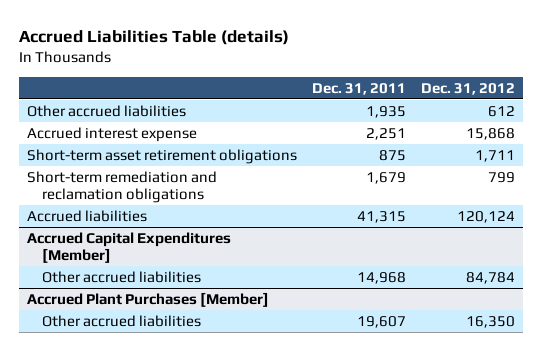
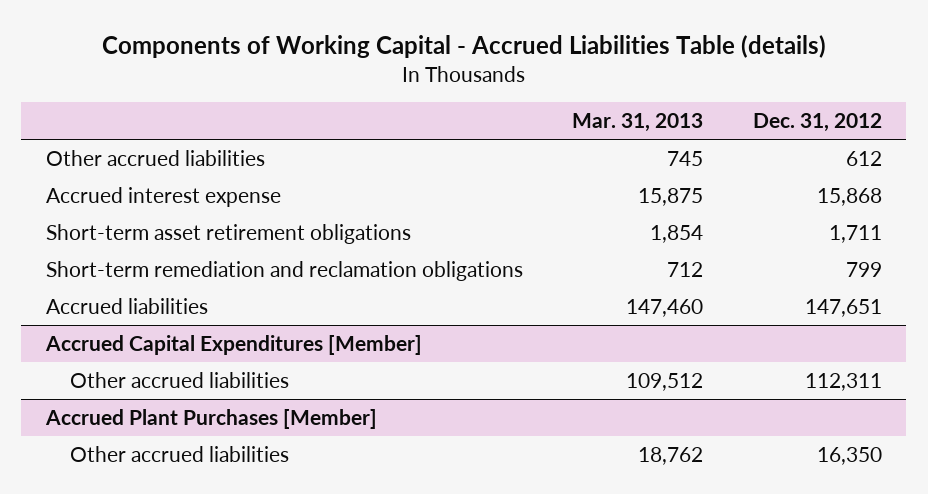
[19,30,290,46] Accrued Liabilities Table (details) -> [101,34,826,58] Components of Working Capital - Accrued Liabilities Table (details)
[312,82,407,95] Dec. 31, 2011 -> none
none -> [572,113,704,133] Mar. 31, 2013
[457,210,516,223] 120,124 -> [804,299,882,318] 147,651
[466,271,516,284] 84,784 -> [804,373,882,392] 112,311

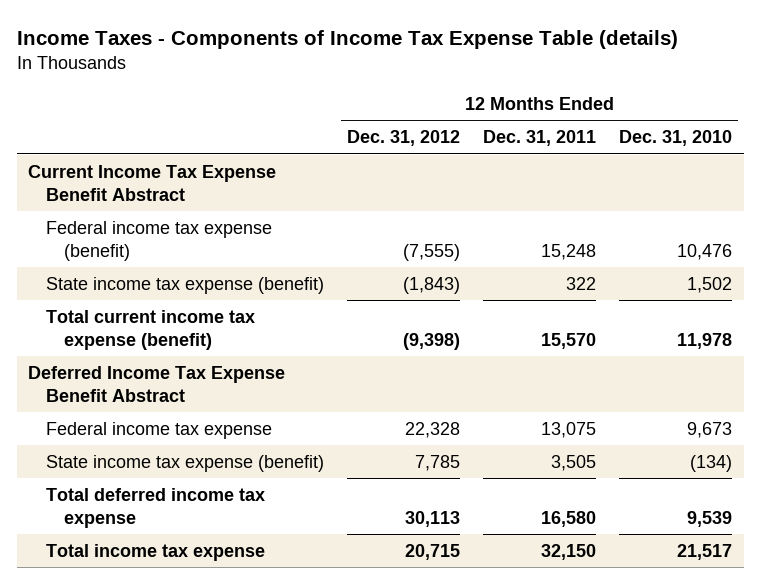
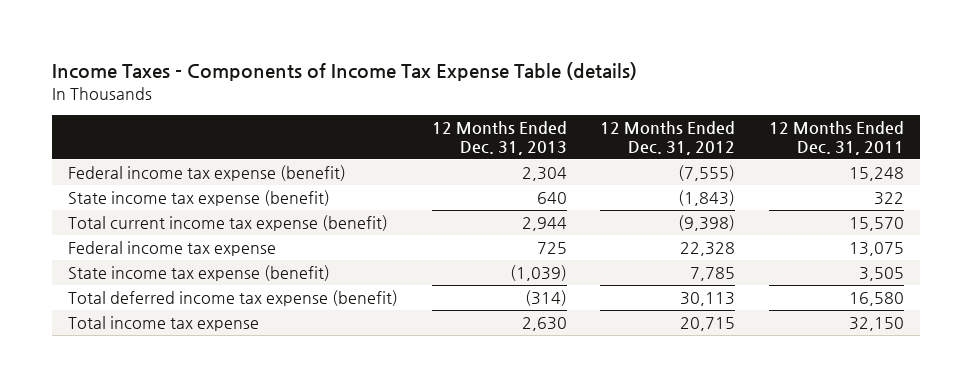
[619,130,733,147] Dec. 31, 2010 -> none
none -> [431,120,567,156] 12 Months Ended Dec. 31, 2013
[28,164,277,201] Current Income Tax Expense Benefit Abstract -> none
[28,365,286,402] Deferred Income Tax Expense Benefit Abstract -> none
[46,487,266,528] Total deferred income tax expense -> [68,289,399,306] Total deferred income tax expense (benefit)

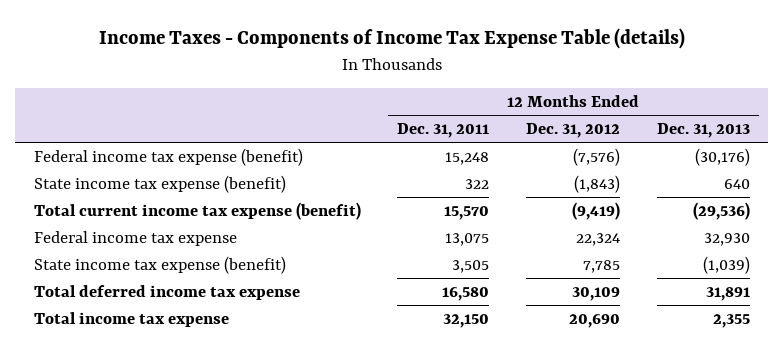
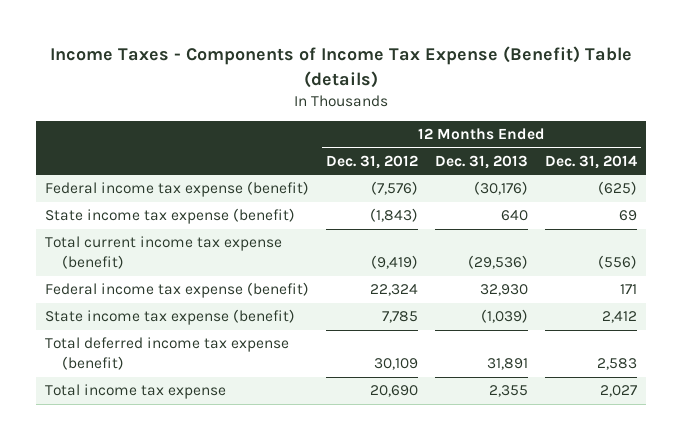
[98,28,685,50] Income Taxes - Components of Income Tax Expense Table (details) -> [49,46,632,88] Income Taxes - Components of Income Tax Expense (Benefit) Table (details)
[397,123,490,139] Dec. 31, 2011 -> none
none -> [545,154,638,169] Dec. 31, 2014
[33,230,237,246] Federal income tax expense -> [44,282,309,299] Federal income tax expense (benefit)
[33,284,300,300] Total deferred income tax expense -> [44,337,289,371] Total deferred income tax expense (benefit)

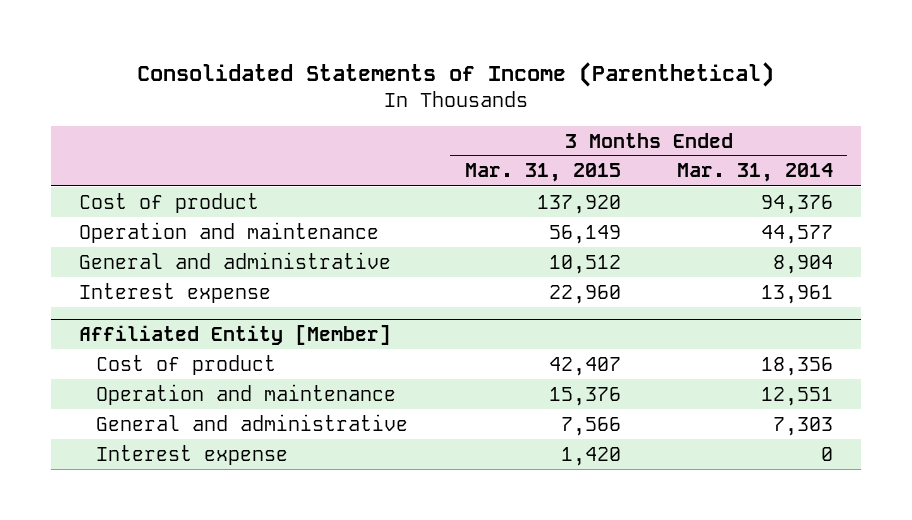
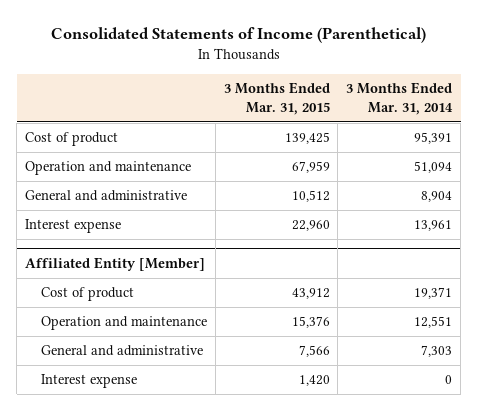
[536,194,621,214] 137,920 -> [284,132,330,145] 139,425
[760,194,833,214] 94,376 -> [414,132,453,145] 95,391
[548,224,621,244] 56,149 -> [291,161,330,174] 67,959
[760,224,833,244] 44,577 -> [414,161,453,174] 51,094
[548,356,621,376] 42,407 -> [291,288,330,300] 43,912
[760,356,833,376] 18,356 -> [414,287,453,300] 19,371

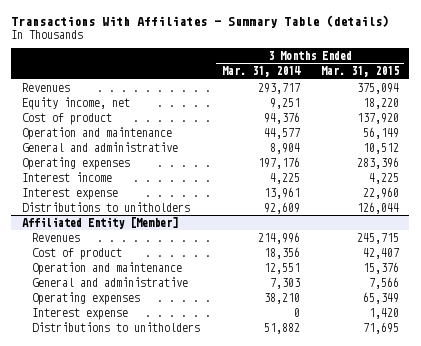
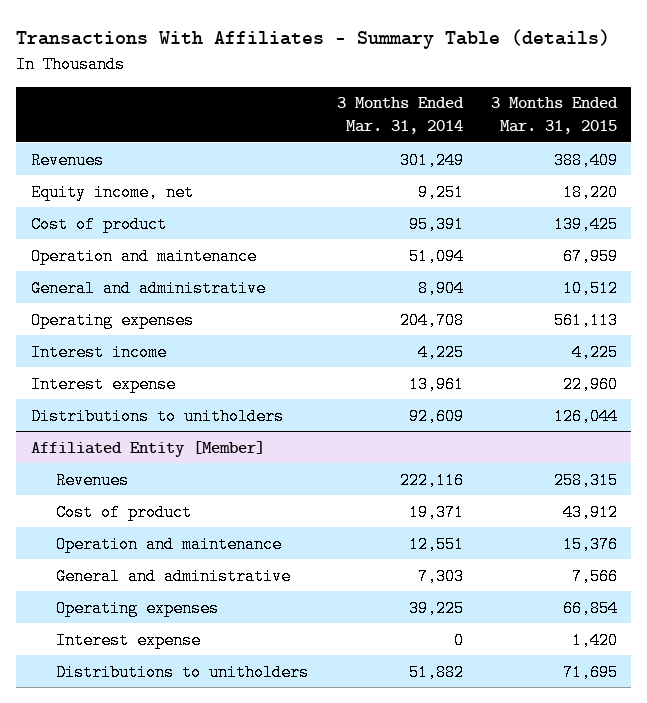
[257,82,300,94] 293,717 -> [399,151,464,169] 301,249
[356,82,399,94] 375,094 -> [553,151,618,169] 388,409
[263,111,300,124] 94,376 -> [408,215,464,233] 95,391
[356,112,399,124] 137,920 -> [553,215,618,233] 139,425
[263,127,300,139] 44,577 -> [408,247,464,265] 51,094
[362,126,399,139] 56,149 -> [562,247,618,265] 67,959
[257,156,300,169] 197,176 -> [399,311,464,329] 204,708
[356,156,399,169] 283,396 -> [553,311,618,329] 561,113
[257,231,300,244] 214,996 -> [399,471,464,489] 222,116
[356,232,399,244] 245,715 -> [553,471,618,489] 258,315
[263,246,300,259] 18,356 -> [408,503,464,521] 19,371
[362,247,399,259] 42,407 -> [562,503,618,521] 43,912
[263,292,300,304] 38,210 -> [408,599,464,617] 39,225
[362,291,399,304] 65,349 -> [562,599,618,617] 66,854

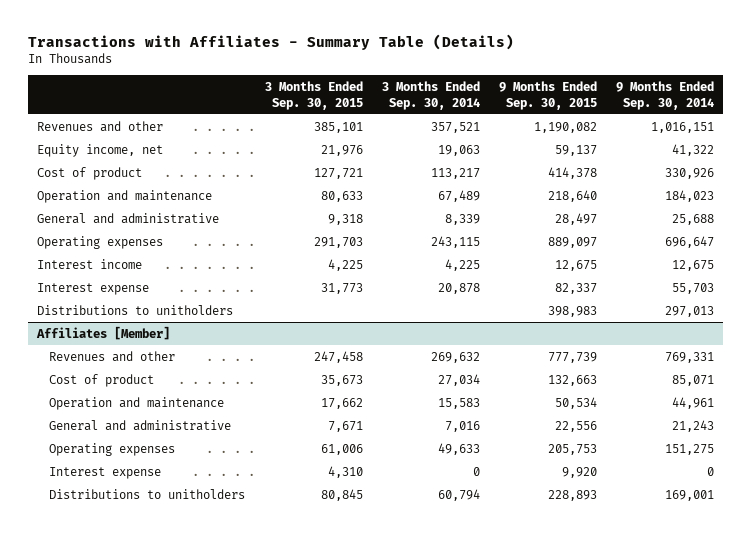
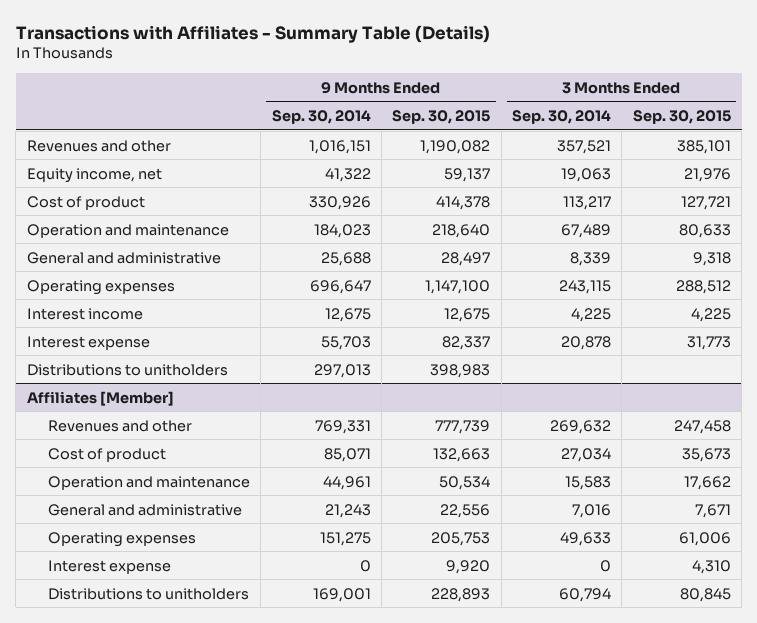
[313,236,363,248] 291,703 -> [675,279,731,294] 288,512
[547,236,597,248] 889,097 -> [425,279,491,294] 1,147,100

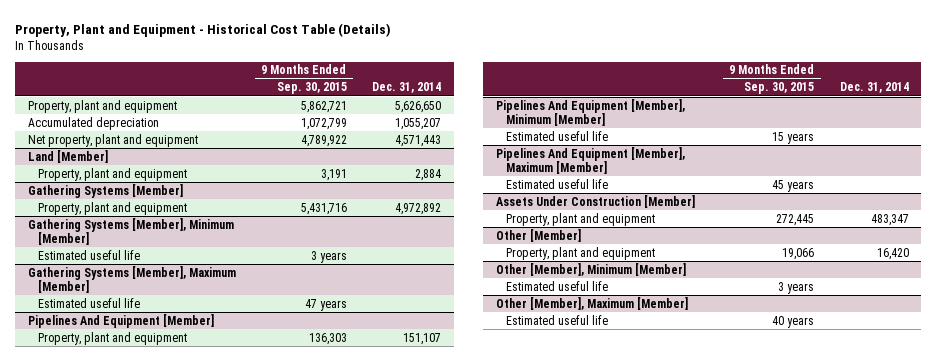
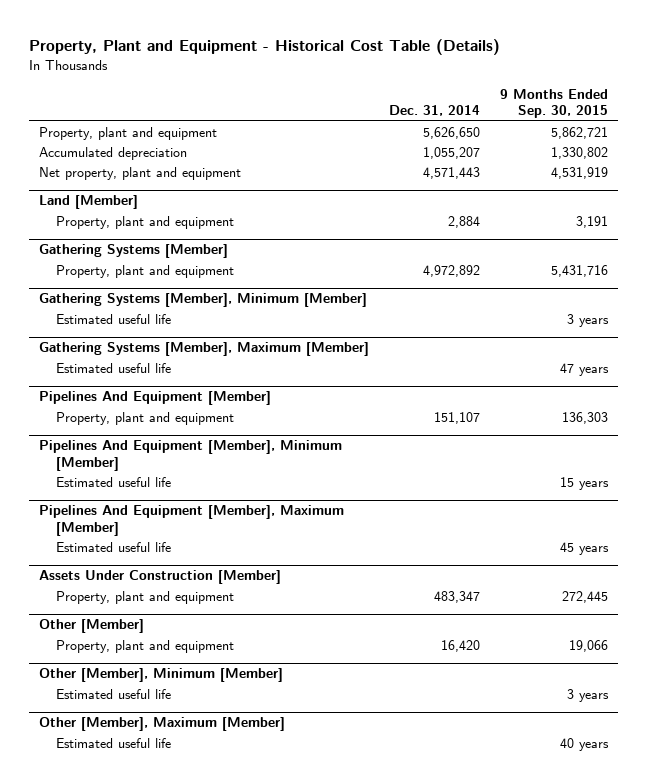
[300,117,347,130] 1,072,799 -> [550,147,608,160] 1,330,802
[300,134,347,147] 4,789,922 -> [550,167,608,180] 4,531,919

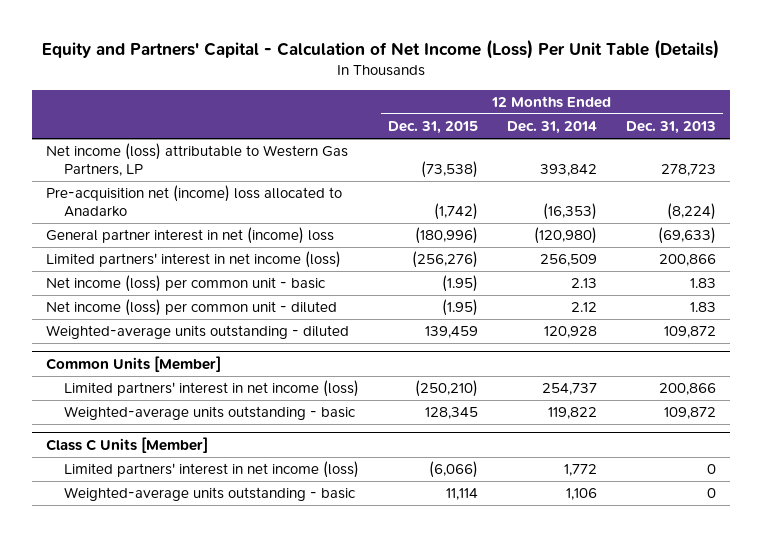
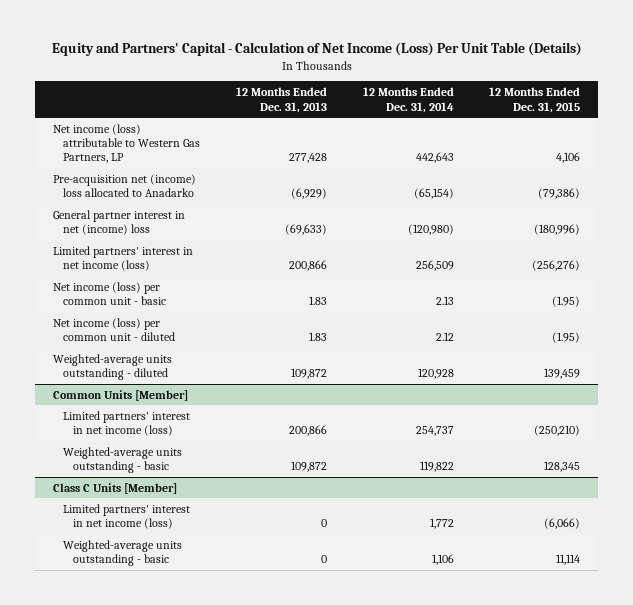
[421,160,479,178] (73,538) -> [556,152,581,164] 4,106
[540,163,598,176] 393,842 -> [415,152,454,164] 442,643
[660,163,716,176] 278,723 -> [288,153,327,164] 277,428
[434,202,479,220] (1,742) -> [538,188,581,200] (79,386)
[543,202,598,220] (16,353) -> [413,188,454,200] (65,154)
[666,202,716,220] (8,224) -> [290,188,327,200] (6,929)

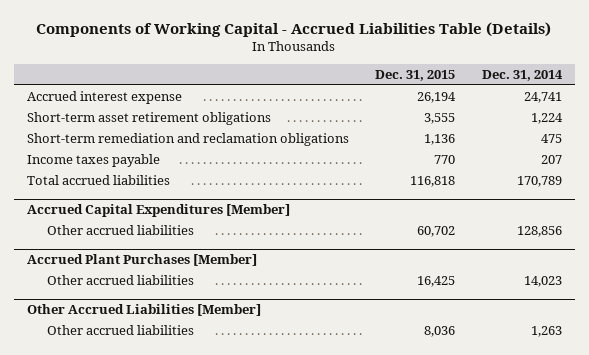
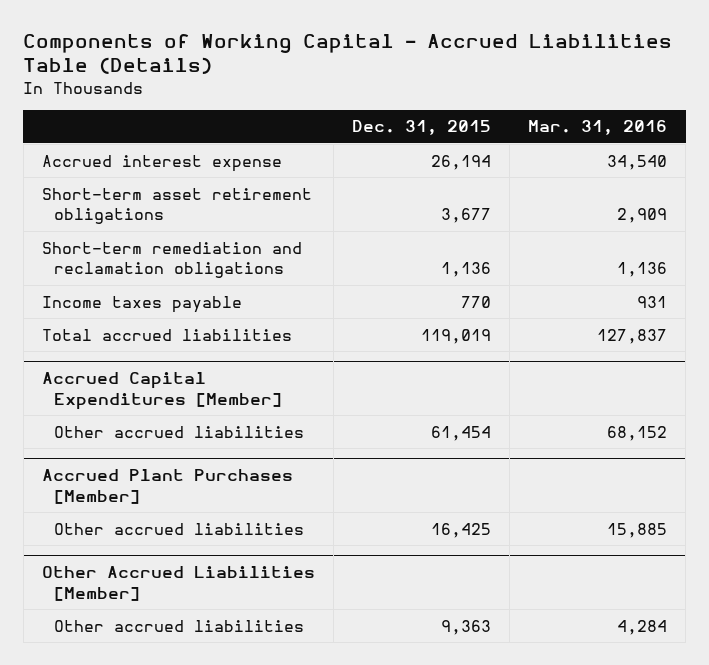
[481,70,563,82] Dec. 31, 2014 -> none
none -> [528,120,668,136] Mar. 31, 2016
[424,112,456,124] 3,555 -> [440,208,491,224] 3,677
[410,175,456,187] 116,818 -> [420,328,491,344] 119,019
[417,225,456,237] 60,702 -> [430,425,491,441] 61,454
[424,325,456,337] 8,036 -> [440,619,491,635] 9,363

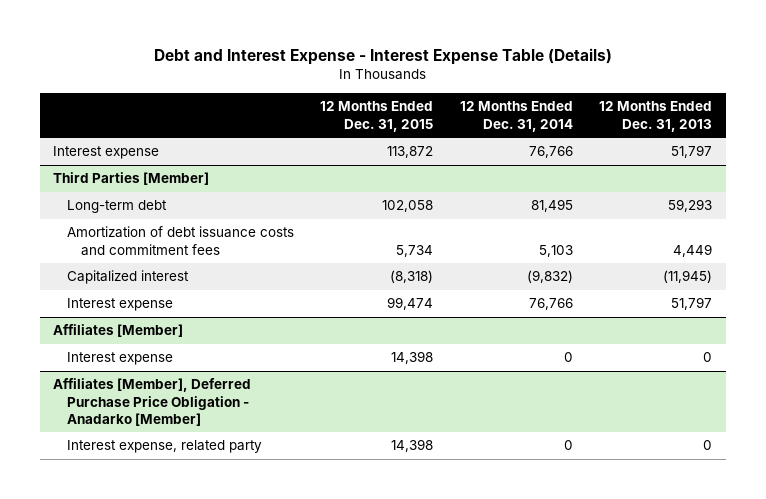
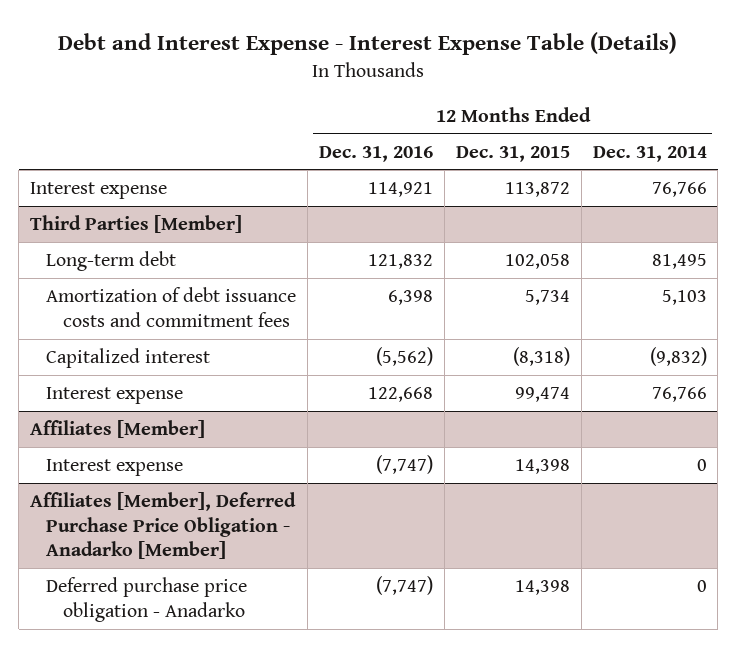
[599,101,713,132] 12 Months Ended Dec. 31, 2013 -> none
none -> [319,145,434,162] Dec. 31, 2016
[67,440,263,454] Interest expense, related party -> [46,577,248,622] Deferred purchase price obligation - Anadarko

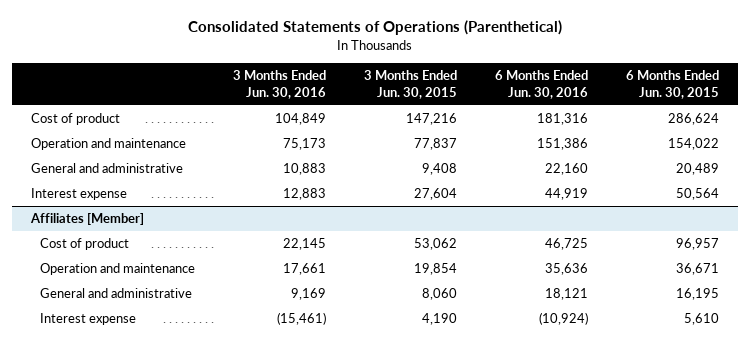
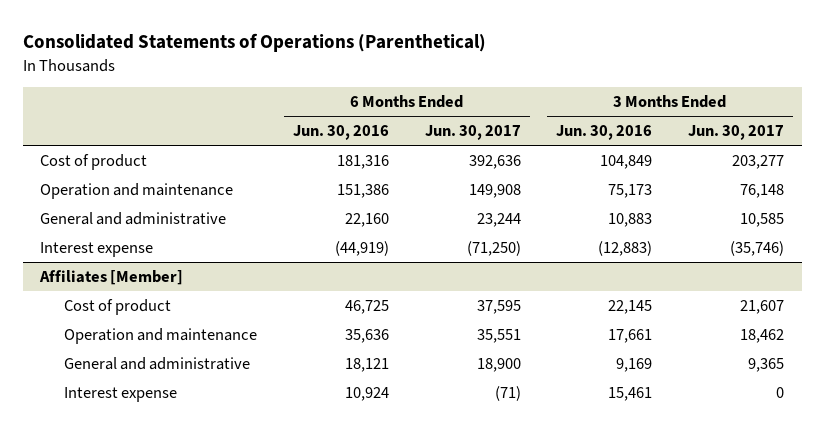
[364,70,458,100] 3 Months Ended Jun. 30, 2015 -> none
[625,70,719,100] 6 Months Ended Jun. 30, 2015 -> none
none -> [424,125,521,141] Jun. 30, 2017
none -> [688,125,785,141] Jun. 30, 2017
[283,188,327,201] 12,883 -> [598,240,653,256] (12,883)
[544,188,588,201] 44,919 -> [334,240,389,256] (44,919)
[277,312,327,326] (15,461) -> [608,386,653,401] 15,461
[538,312,588,326] (10,924) -> [344,386,389,401] 10,924

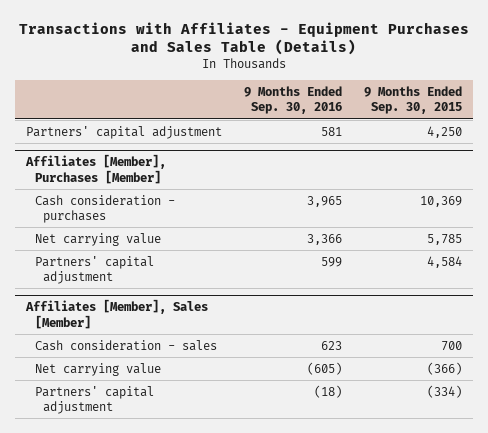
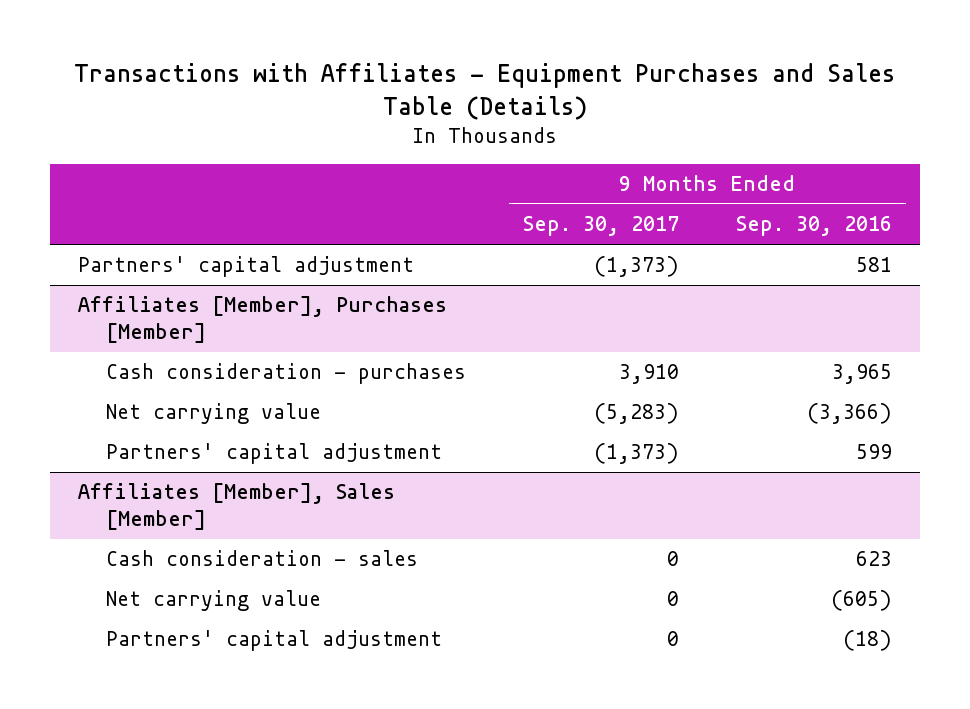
[363,86,462,115] 9 Months Ended Sep. 30, 2015 -> none
none -> [522,216,679,237] Sep. 30, 2017
[306,233,342,245] 3,366 -> [806,403,892,425] (3,366)

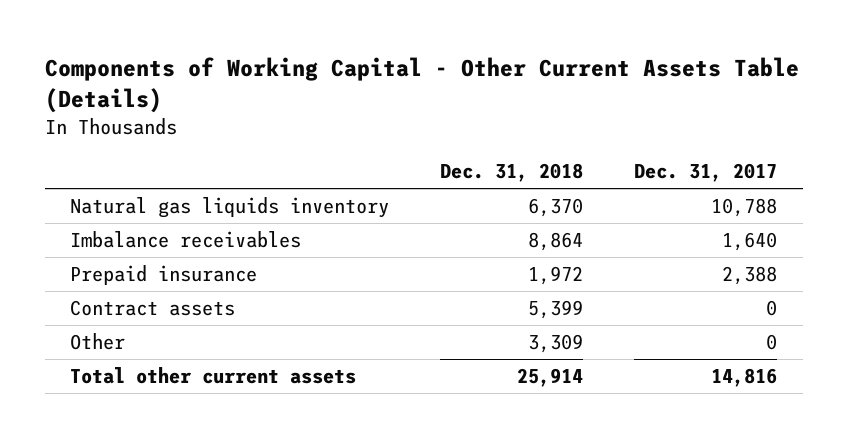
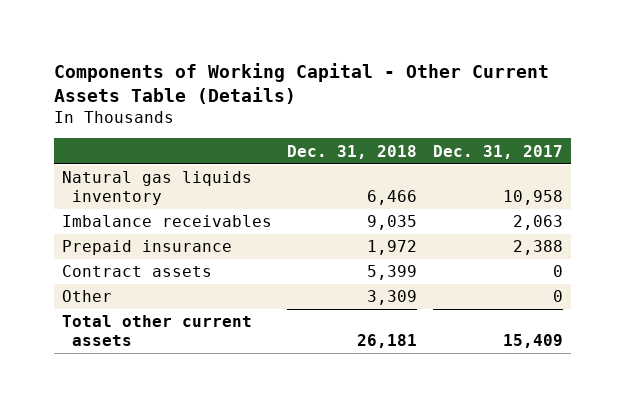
[528,197,584,217] 6,370 -> [367,190,418,206] 6,466
[711,197,778,217] 10,788 -> [503,190,564,206] 10,958
[528,231,584,251] 8,864 -> [367,215,418,231] 9,035
[722,231,778,251] 1,640 -> [513,215,564,231] 2,063
[517,367,584,387] 25,914 -> [357,334,418,349] 26,181
[711,367,778,387] 14,816 -> [503,334,564,349] 15,409

